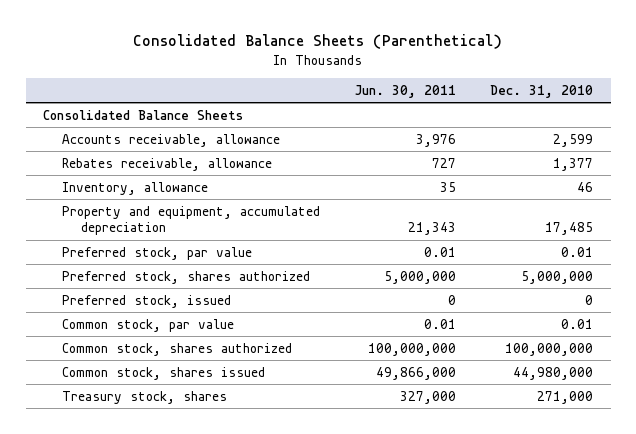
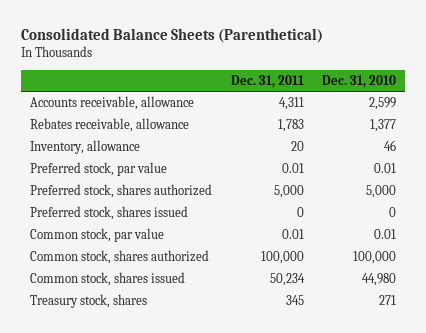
[354,84,456,98] Jun. 30, 2011 -> none
none -> [230,74,304,88] Dec. 31, 2011
[42,109,243,120] Consolidated Balance Sheets -> none
[62,205,321,236] Property and equipment, accumulated depreciation -> none
[521,270,594,284] 5,000,000 -> [366,185,397,199] 5,000
[62,294,232,308] Preferred stock, issued -> [30,206,189,221] Preferred stock, shares issued
[505,342,594,356] 100,000,000 -> [353,251,397,265] 100,000
[513,366,594,380] 44,980,000 -> [362,273,397,287] 44,980
[537,390,594,404] 271,000 -> [379,295,397,306] 271

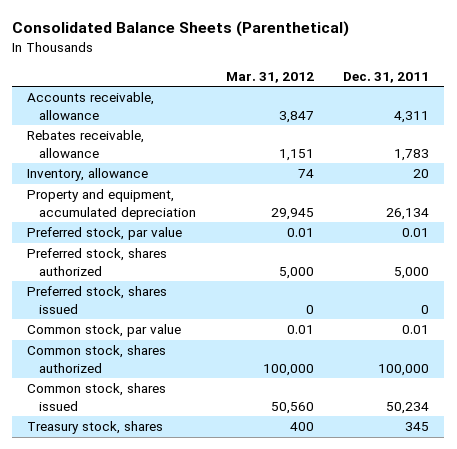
[322,74,397,88] Dec. 31, 2010 -> none
none -> [225,71,314,83] Mar. 31, 2012
none -> [27,189,197,220] Property and equipment, accumulated depreciation

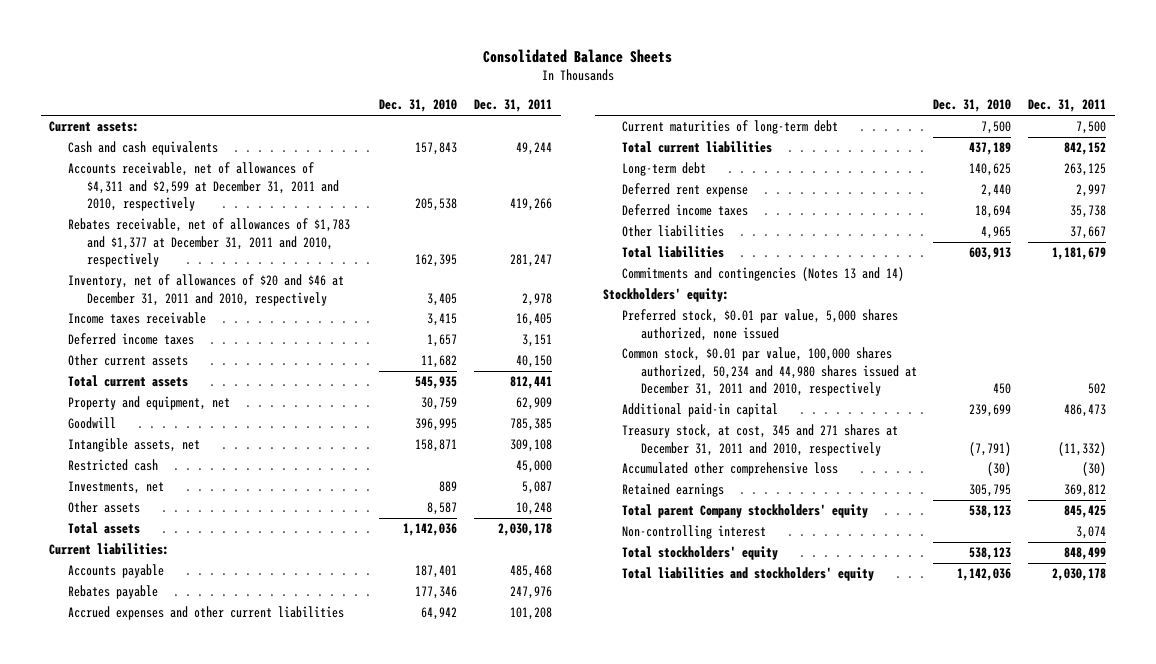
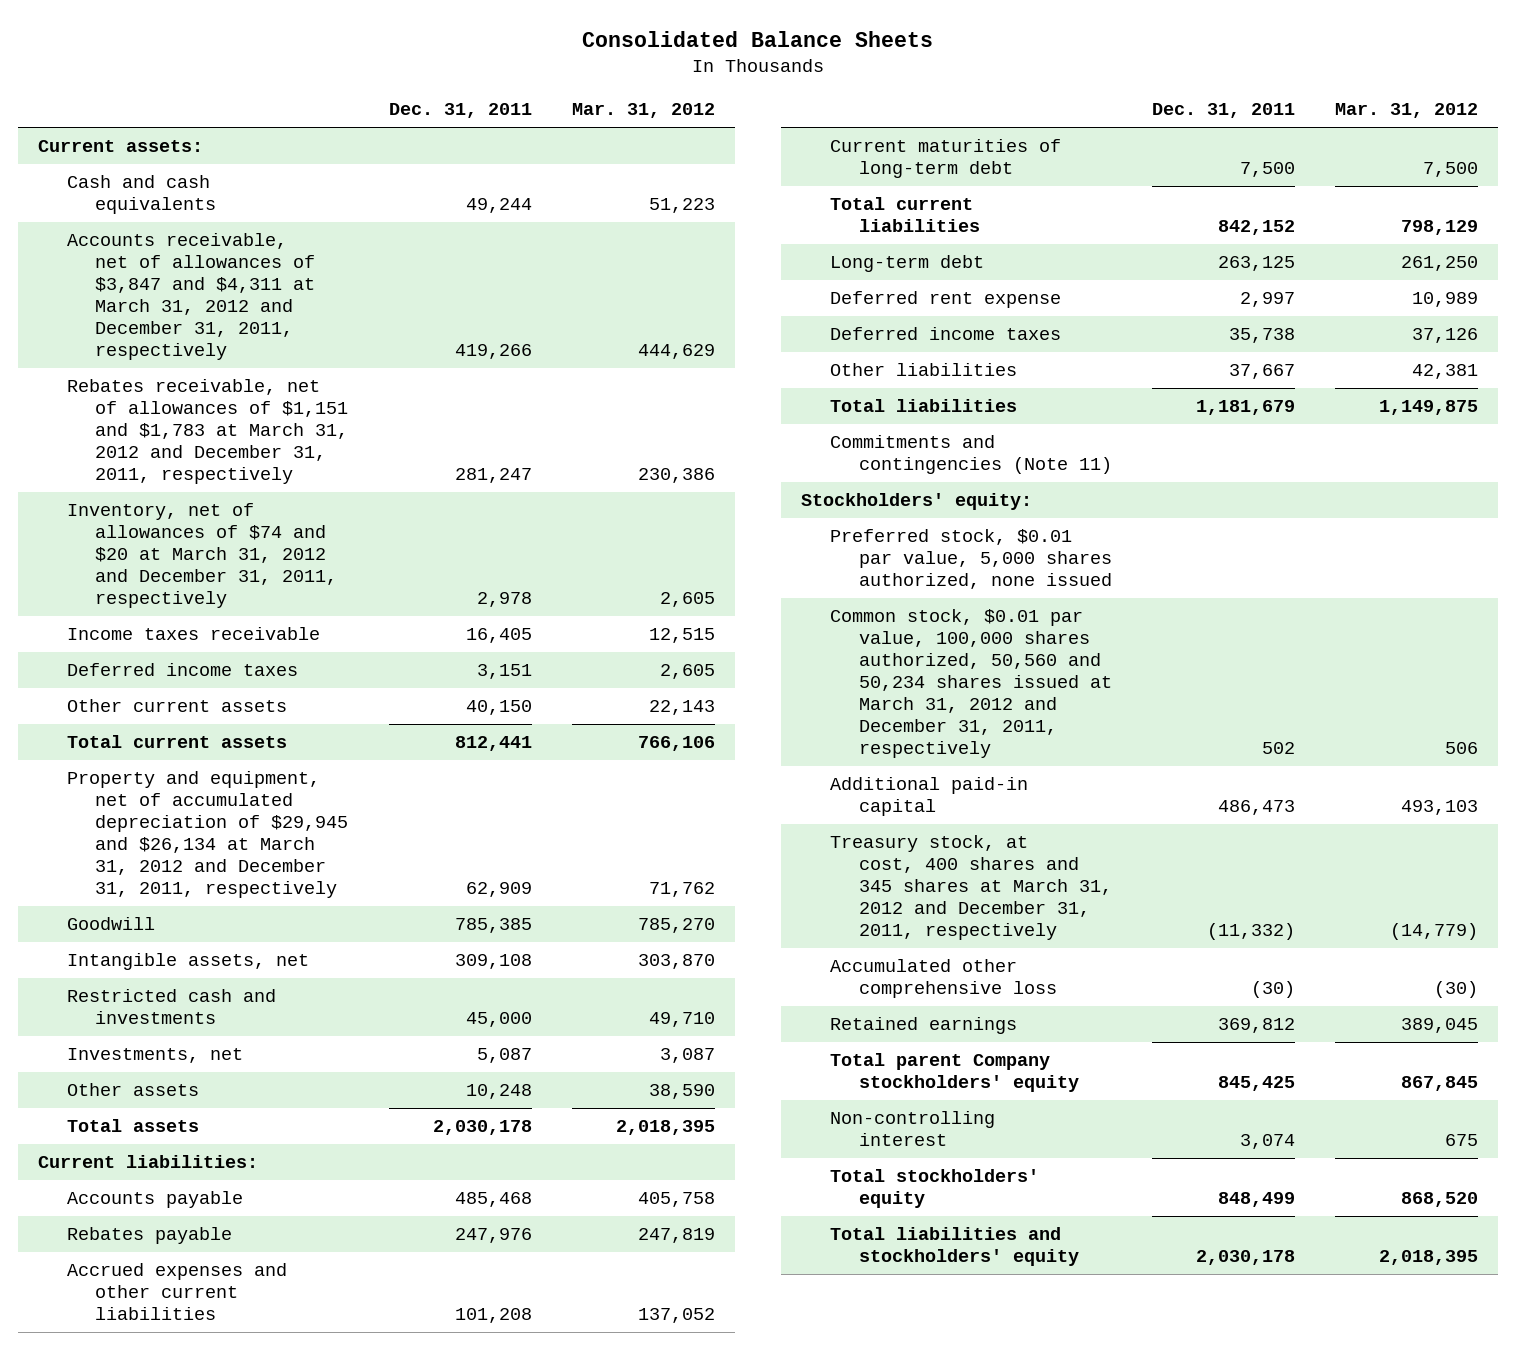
[379,99,458,113] Dec. 31, 2010 -> none
none -> [571,103,715,119] Mar. 31, 2012
[67,162,339,212] Accounts receivable, net of allowances of $4,311 and $2,599 at December 31, 2011 and 2010, respectively -> [66,233,316,360] Accounts receivable, net of allowances of $3,847 and $4,311 at March 31, 2012 and December 31, 2011, respectively
[67,218,350,268] Rebates receivable, net of allowances of $1,783 and $1,377 at December 31, 2011 and 2010, respectively -> [66,379,349,484] Rebates receivable, net of allowances of $1,151 and $1,783 at March 31, 2012 and December 31, 2011, respectively
[67,274,344,306] Inventory, net of allowances of $20 and $46 at December 31, 2011 and 2010, respectively -> [66,503,338,608] Inventory, net of allowances of $74 and $20 at March 31, 2012 and December 31, 2011, respectively
[67,396,230,411] Property and equipment, net -> [66,771,349,898] Property and equipment, net of accumulated depreciation of $29,945 and $26,134 at March 31, 2012 and December 31, 2011, respectively
[67,459,158,472] Restricted cash -> [66,989,276,1025] Restricted cash and investments
[621,267,904,282] Commitments and contingencies (Notes 13 and 14) -> [829,435,1112,475] Commitments and contingencies (Note 11)
[621,347,917,397] Common stock, $0.01 par value, 100,000 shares authorized, 50,234 and 44,980 shares issued at December 31, 2011 and 2010, respectively -> [829,609,1112,758] Common stock, $0.01 par value, 100,000 shares authorized, 50,560 and 50,234 shares issued at March 31, 2012 and December 31, 2011, respectively
[621,424,898,456] Treasury stock, at cost, 345 and 271 shares at December 31, 2011 and 2010, respectively -> [829,835,1112,940] Treasury stock, at cost, 400 shares and 345 shares at March 31, 2012 and December 31, 2011, respectively

